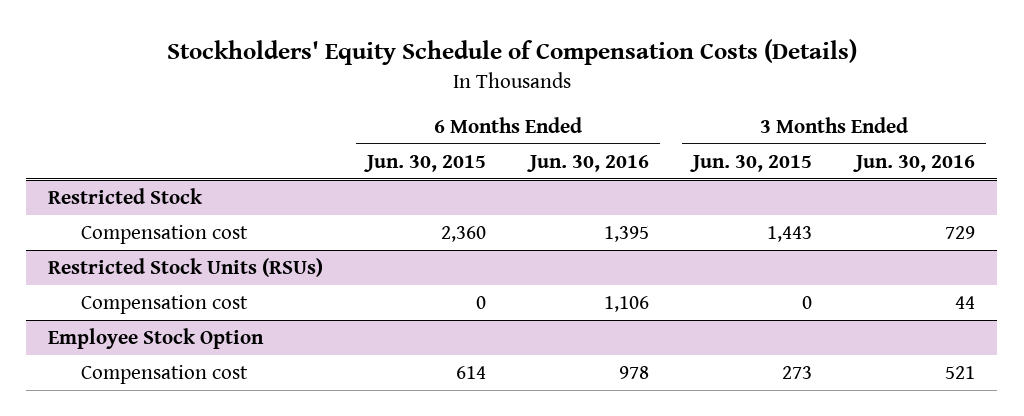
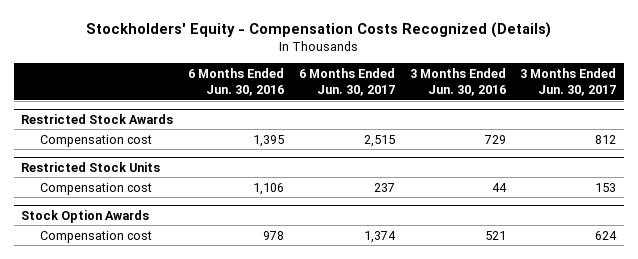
[166,39,857,66] Stockholders' Equity Schedule of Compensation Costs (Details) -> [85,21,551,38] Stockholders' Equity - Compensation Costs Recognized (Details)
[364,154,487,172] Jun. 30, 2015 -> none
[690,154,813,172] Jun. 30, 2015 -> none
none -> [298,67,395,97] 6 Months Ended Jun. 30, 2017
none -> [520,67,617,97] 3 Months Ended Jun. 30, 2017
[48,188,204,205] Restricted Stock -> [21,113,174,124] Restricted Stock Awards
[48,258,324,278] Restricted Stock Units (RSUs) -> [21,161,161,172] Restricted Stock Units
[48,328,265,350] Employee Stock Option -> [21,209,150,223] Stock Option Awards

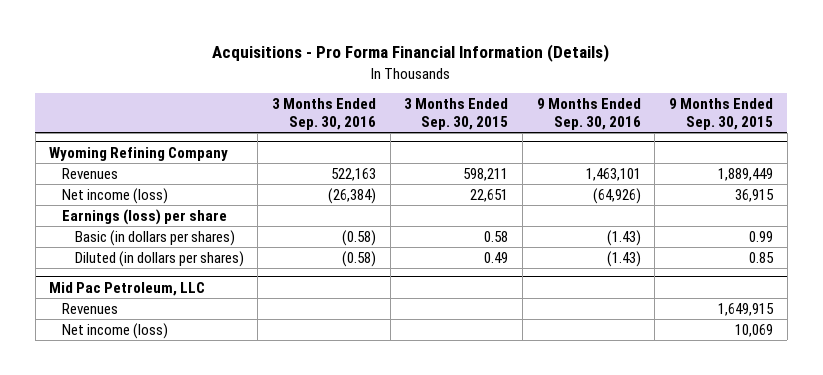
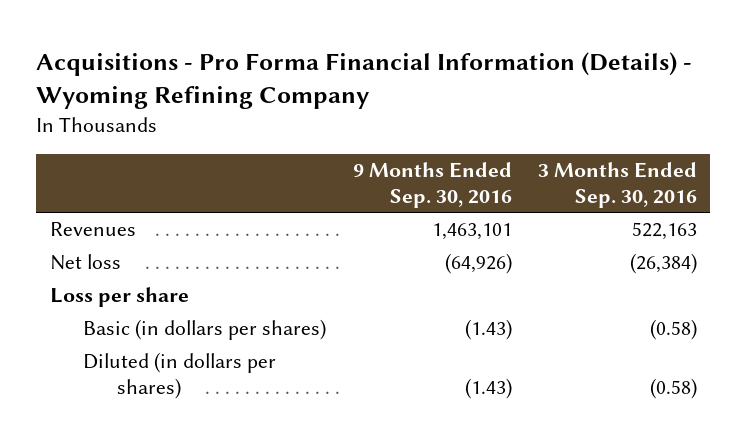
[212,44,610,63] Acquisitions - Pro Forma Financial Information (Details) -> [36,51,693,110] Acquisitions - Pro Forma Financial Information (Details) - Wyoming Refining Company
[404,98,509,131] 3 Months Ended Sep. 30, 2015 -> none
[669,98,774,131] 9 Months Ended Sep. 30, 2015 -> none
[49,146,229,161] Wyoming Refining Company -> none
[62,187,169,204] Net income (loss) -> [49,254,121,271] Net loss
[62,208,228,225] Earnings (loss) per share -> [49,287,189,308] Loss per share
[49,281,206,296] Mid Pac Petroleum, LLC -> none
[62,302,119,314] Revenues -> none
[62,322,169,339] Net income (loss) -> none

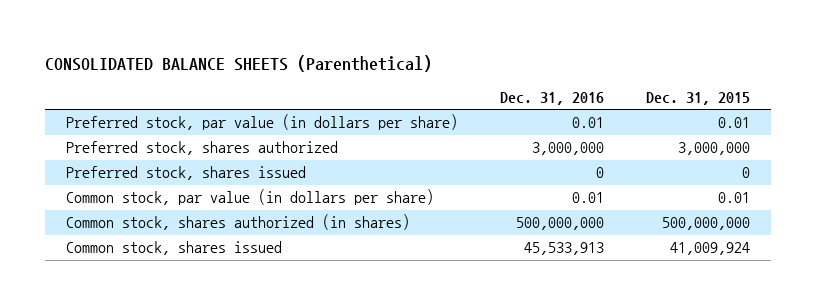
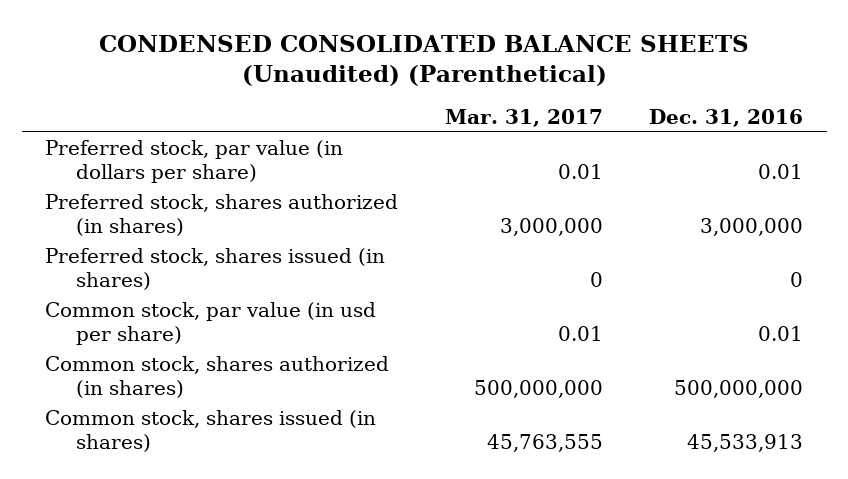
[44,54,432,72] CONSOLIDATED BALANCE SHEETS (Parenthetical) -> [99,34,750,87] CONDENSED CONSOLIDATED BALANCE SHEETS (Unaudited) (Parenthetical)
[645,91,750,105] Dec. 31, 2015 -> none
none -> [444,108,603,127] Mar. 31, 2017
[65,141,338,156] Preferred stock, shares authorized -> [44,194,398,237] Preferred stock, shares authorized (in shares)
[65,166,306,181] Preferred stock, shares issued -> [44,248,385,291] Preferred stock, shares issued (in shares)
[65,189,434,206] Common stock, par value (in dollars per share) -> [44,302,376,346] Common stock, par value (in usd per share)
[65,241,282,256] Common stock, shares issued -> [44,410,376,453] Common stock, shares issued (in shares)

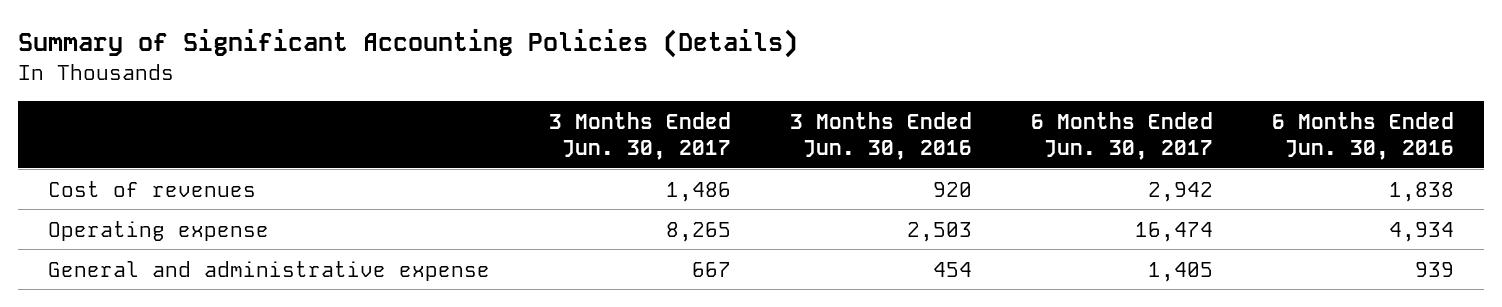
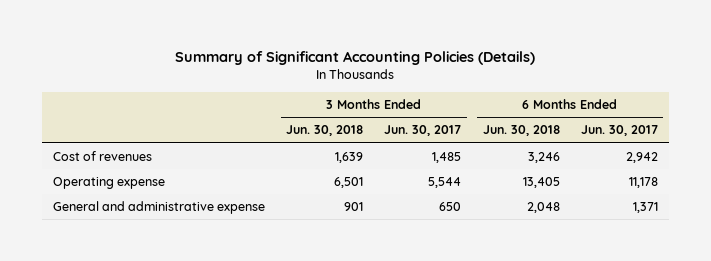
[790,111,973,161] 3 Months Ended Jun. 30, 2016 -> none
[1272,111,1455,161] 6 Months Ended Jun. 30, 2016 -> none
none -> [286,125,364,137] Jun. 30, 2018
none -> [482,125,560,137] Jun. 30, 2018
[666,181,732,202] 1,486 -> [432,152,462,164] 1,485
[666,221,732,242] 8,265 -> [428,177,462,189] 5,544
[1135,221,1214,242] 16,474 -> [629,177,659,189] 11,178
[692,261,732,277] 667 -> [439,202,462,212] 650
[1148,261,1214,282] 1,405 -> [633,202,659,214] 1,371

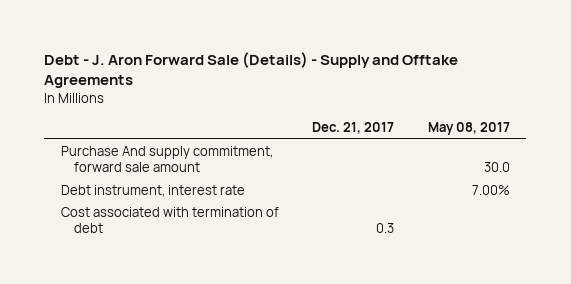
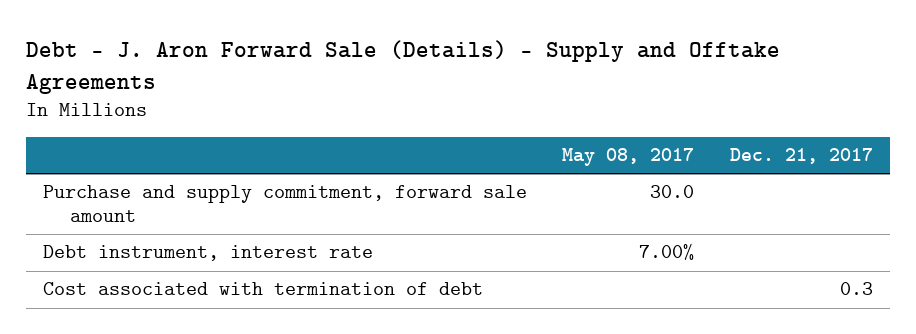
[61,145,274,173] Purchase And supply commitment, forward sale amount -> [43,185,528,223] Purchase and supply commitment, forward sale amount

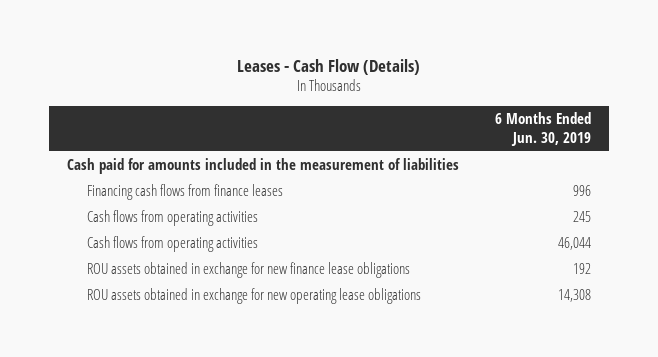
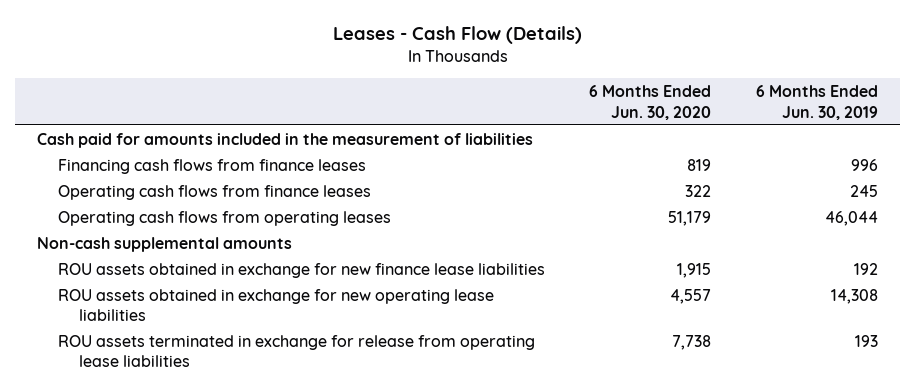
none -> [589,84,712,120] 6 Months Ended Jun. 30, 2020
[87,210,259,227] Cash flows from operating activities -> [57,184,371,200] Operating cash flows from finance leases
[87,236,259,253] Cash flows from operating activities -> [57,210,391,226] Operating cash flows from operating leases
none -> [37,236,293,252] Non-cash supplemental amounts
[87,262,411,279] ROU assets obtained in exchange for new finance lease obligations -> [57,262,545,278] ROU assets obtained in exchange for new finance lease liabilities
[87,288,422,305] ROU assets obtained in exchange for new operating lease obligations -> [57,288,494,322] ROU assets obtained in exchange for new operating lease liabilities
none -> [57,334,535,368] ROU assets terminated in exchange for release from operating lease liabilities

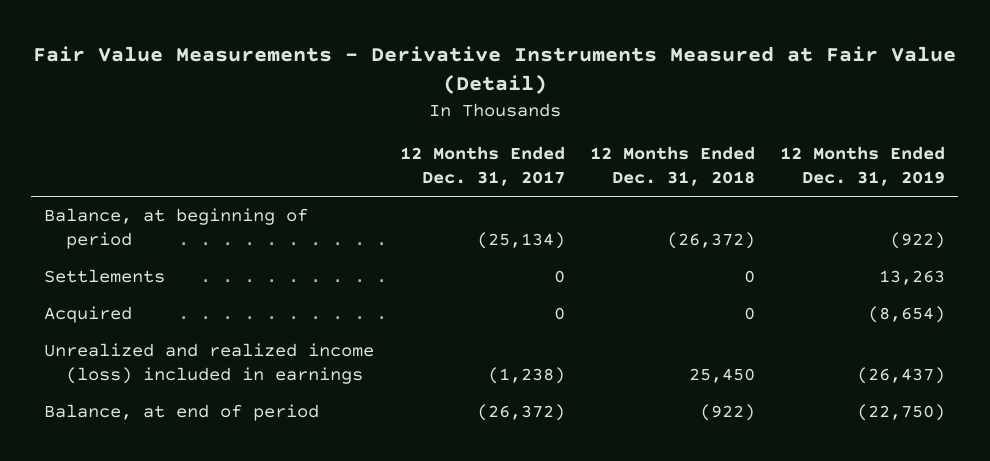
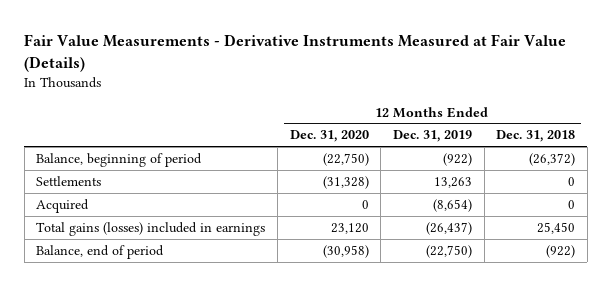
[32,45,956,95] Fair Value Measurements - Derivative Instruments Measured at Fair Value (Detail) -> [24,34,567,72] Fair Value Measurements - Derivative Instruments Measured at Fair Value (Details)
[399,146,565,187] 12 Months Ended Dec. 31, 2017 -> none
none -> [289,130,369,143] Dec. 31, 2020
[44,208,309,250] Balance, at beginning of period -> [36,152,203,167] Balance, beginning of period
[44,343,375,385] Unrealized and realized income (loss) included in earnings -> [36,221,266,236] Total gains (losses) included in earnings
[44,404,320,422] Balance, at end of period -> [36,244,165,259] Balance, end of period

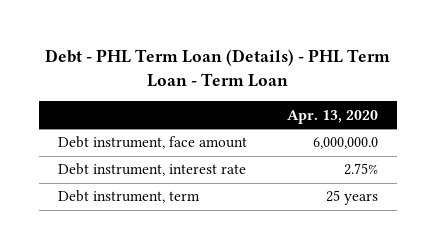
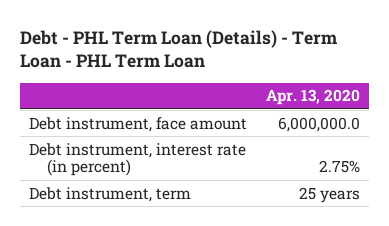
[44,49,390,88] Debt - PHL Term Loan (Details) - PHL Term Loan - Term Loan -> [20,29,338,69] Debt - PHL Term Loan (Details) - Term Loan - PHL Term Loan
[58,163,247,177] Debt instrument, interest rate -> [29,142,247,177] Debt instrument, interest rate (in percent)

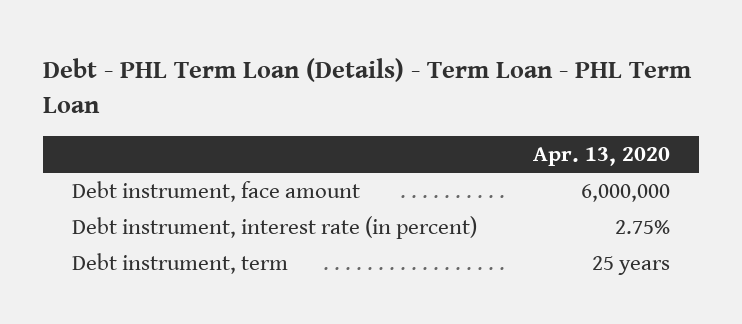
[277,116,360,132] 6,000,000.0 -> [581,184,671,203] 6,000,000

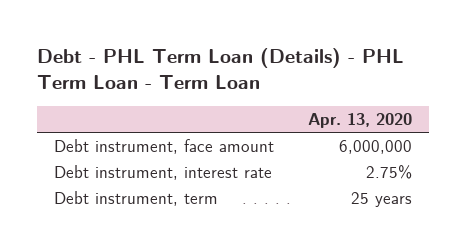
[43,58,693,114] Debt - PHL Term Loan (Details) - Term Loan - PHL Term Loan -> [36,47,404,89] Debt - PHL Term Loan (Details) - PHL Term Loan - Term Loan
[71,216,477,240] Debt instrument, interest rate (in percent) -> [53,165,272,181] Debt instrument, interest rate

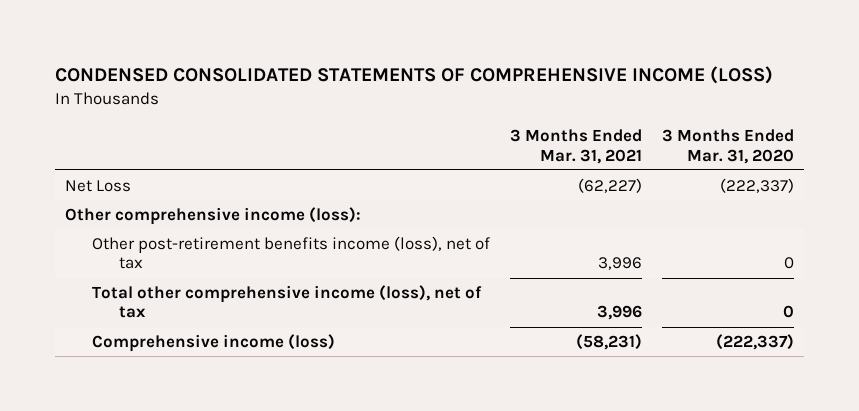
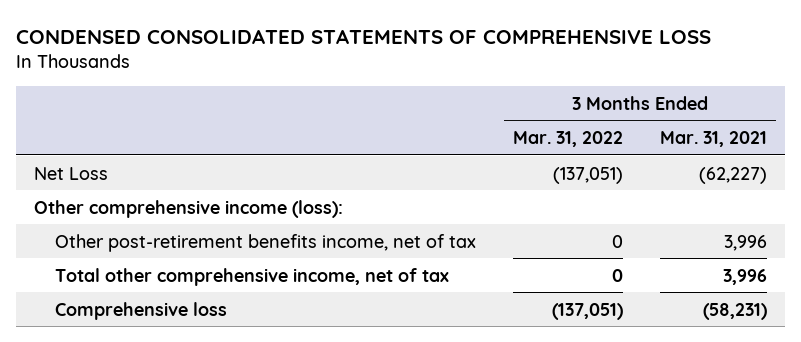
[55,66,774,85] CONDENSED CONSOLIDATED STATEMENTS OF COMPREHENSIVE INCOME (LOSS) -> [16,28,712,44] CONDENSED CONSOLIDATED STATEMENTS OF COMPREHENSIVE LOSS
[662,128,795,164] 3 Months Ended Mar. 31, 2020 -> none
none -> [512,131,623,148] Mar. 31, 2022
[92,235,491,270] Other post-retirement benefits income (loss), net of tax -> [55,233,477,252] Other post-retirement benefits income, net of tax
[92,284,483,319] Total other comprehensive income (loss), net of tax -> [55,267,450,286] Total other comprehensive income, net of tax
[92,333,336,352] Comprehensive income (loss) -> [55,301,228,320] Comprehensive loss

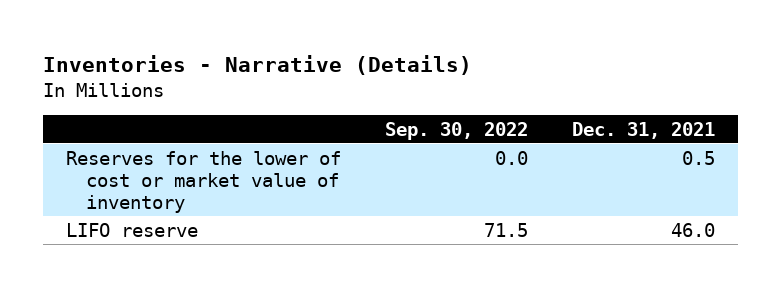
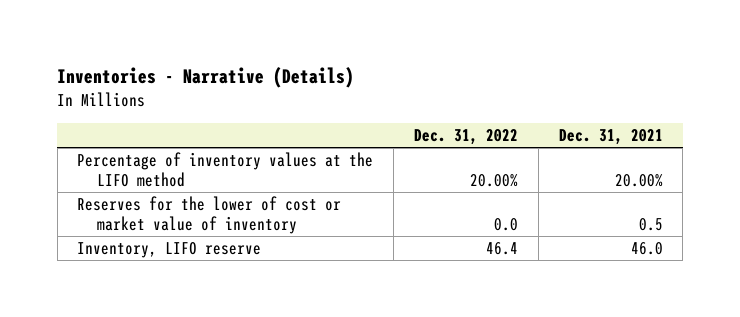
[384,121,528,140] Sep. 30, 2022 -> none
none -> [413,128,518,145] Dec. 31, 2022
none -> [77,152,374,187] Percentage of inventory values at the LIFO method
[65,222,198,237] LIFO reserve -> [77,242,262,259] Inventory, LIFO reserve

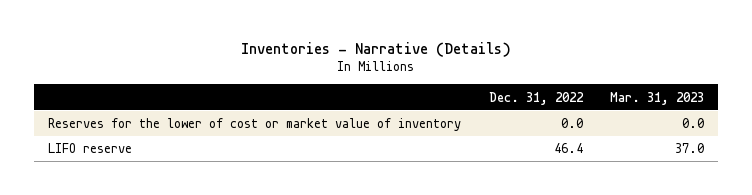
[558,128,663,145] Dec. 31, 2021 -> none
none -> [610,91,705,105] Mar. 31, 2023
[77,152,374,187] Percentage of inventory values at the LIFO method -> none
[77,242,262,259] Inventory, LIFO reserve -> [47,143,132,154] LIFO reserve

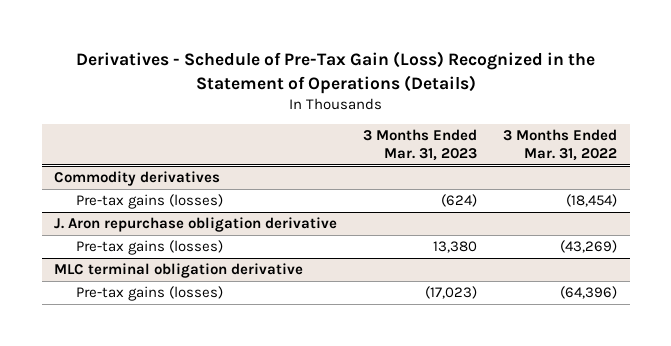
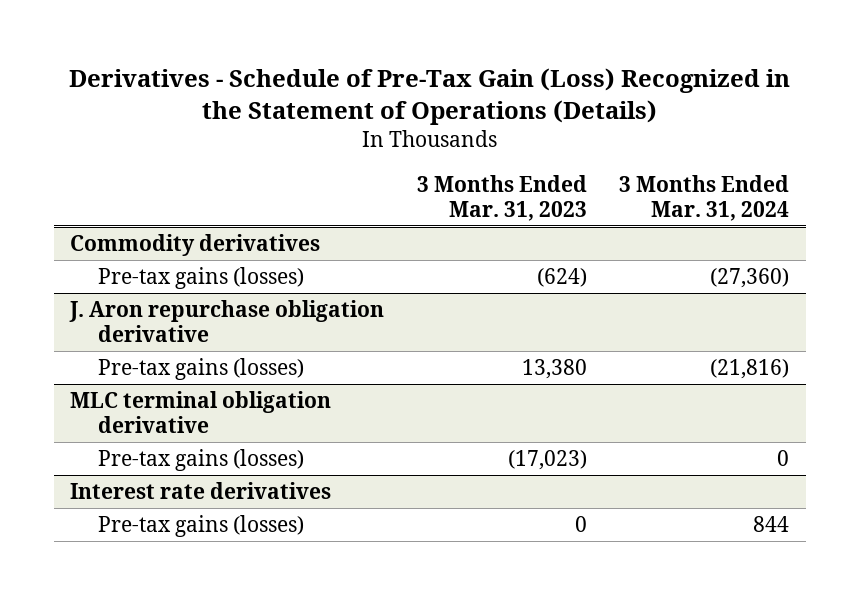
[502,129,617,162] 3 Months Ended Mar. 31, 2022 -> none
none -> [619,174,790,221] 3 Months Ended Mar. 31, 2024
none -> [70,481,332,499] Interest rate derivatives
none -> [97,514,304,537] Pre-tax gains (losses)

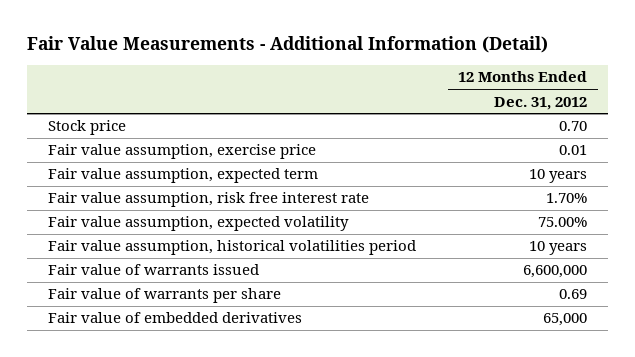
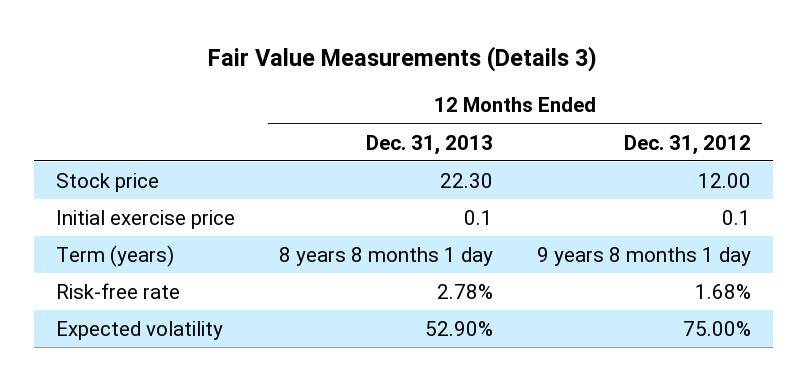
[26,35,548,53] Fair Value Measurements - Additional Information (Detail) -> [208,45,598,72] Fair Value Measurements (Details 3)
none -> [365,134,493,155] Dec. 31, 2013
[47,168,318,184] Fair value assumption, expected term -> none
[47,240,416,256] Fair value assumption, historical volatilities period -> none
[47,264,259,276] Fair value of warrants issued -> none
[47,288,281,304] Fair value of warrants per share -> none
[47,312,302,324] Fair value of embedded derivatives -> none
[559,121,588,132] 0.70 -> [697,173,751,189] 12.00
[47,144,316,160] Fair value assumption, exercise price -> [55,210,235,230] Initial exercise price
[559,145,588,156] 0.01 -> [721,210,751,226] 0.1
none -> [55,245,174,268] Term (years)
[47,192,369,208] Fair value assumption, risk free interest rate -> [55,283,180,300] Risk-free rate
[546,193,588,204] 1.70% -> [694,284,751,300] 1.68%
[47,216,349,232] Fair value assumption, expected volatility -> [55,321,223,341] Expected volatility

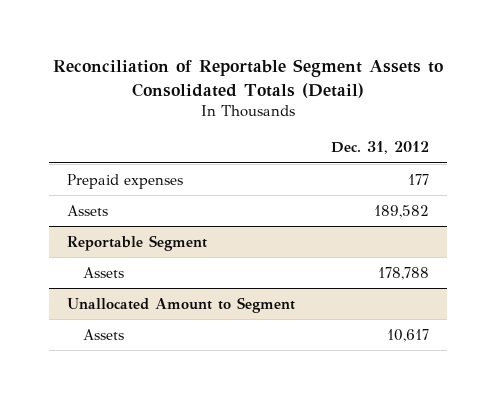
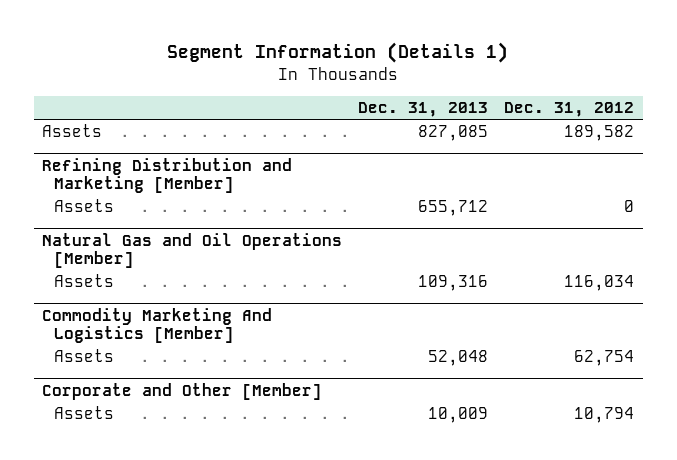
[53,59,444,98] Reconciliation of Reportable Segment Assets to Consolidated Totals (Detail) -> [167,42,509,64] Segment Information (Details 1)
none -> [358,101,489,117] Dec. 31, 2013
[67,173,184,189] Prepaid expenses -> none
[67,234,208,251] Reportable Segment -> none
[67,296,296,313] Unallocated Amount to Segment -> none
none -> [42,157,293,193] Refining Distribution and Marketing [Member]
[378,266,430,280] 178,788 -> [624,200,635,213] 0
none -> [42,232,343,268] Natural Gas and Oil Operations [Member]
[387,328,430,342] 10,617 -> [564,275,635,292] 116,034
none -> [42,307,273,343] Commodity Marketing And Logistics [Member]
none -> [54,349,115,363] Assets
none -> [42,382,323,400] Corporate and Other [Member]
none -> [54,406,115,420] Assets

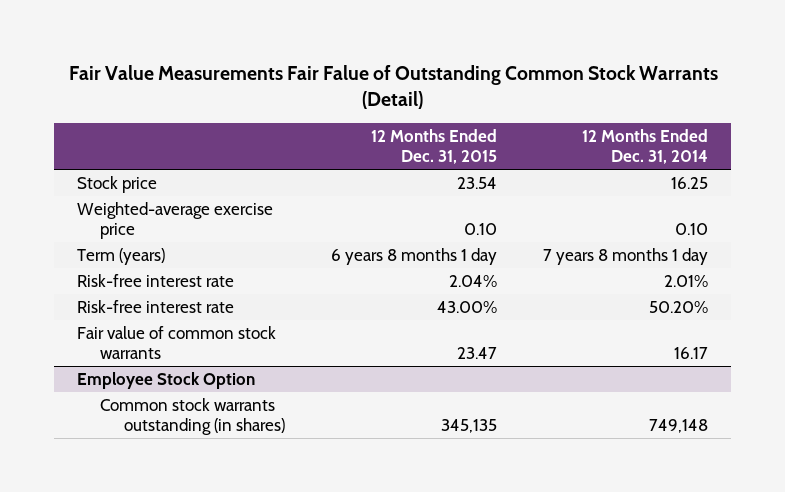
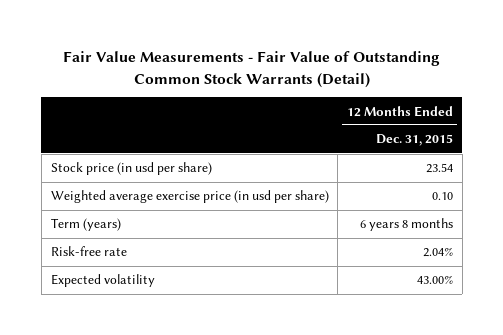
[68,65,718,110] Fair Value Measurements Fair Falue of Outstanding Common Stock Warrants (Detail) -> [62,51,440,88] Fair Value Measurements - Fair Value of Outstanding Common Stock Warrants (Detail)
[582,128,709,165] 12 Months Ended Dec. 31, 2014 -> none
[77,325,277,360] Fair value of common stock warrants -> none
[77,371,256,389] Employee Stock Option -> none
[100,397,285,436] Common stock warrants outstanding (in shares) -> none
[77,175,158,193] Stock price -> [50,162,212,176] Stock price (in usd per share)
[77,201,274,240] Weighted-average exercise price -> [50,190,329,204] Weighted average exercise price (in usd per share)
[331,247,498,265] 6 years 8 months 1 day -> [359,218,453,232] 6 years 8 months
[77,273,235,287] Risk-free interest rate -> [50,246,127,257] Risk-free rate
[77,299,235,313] Risk-free interest rate -> [50,274,155,288] Expected volatility

